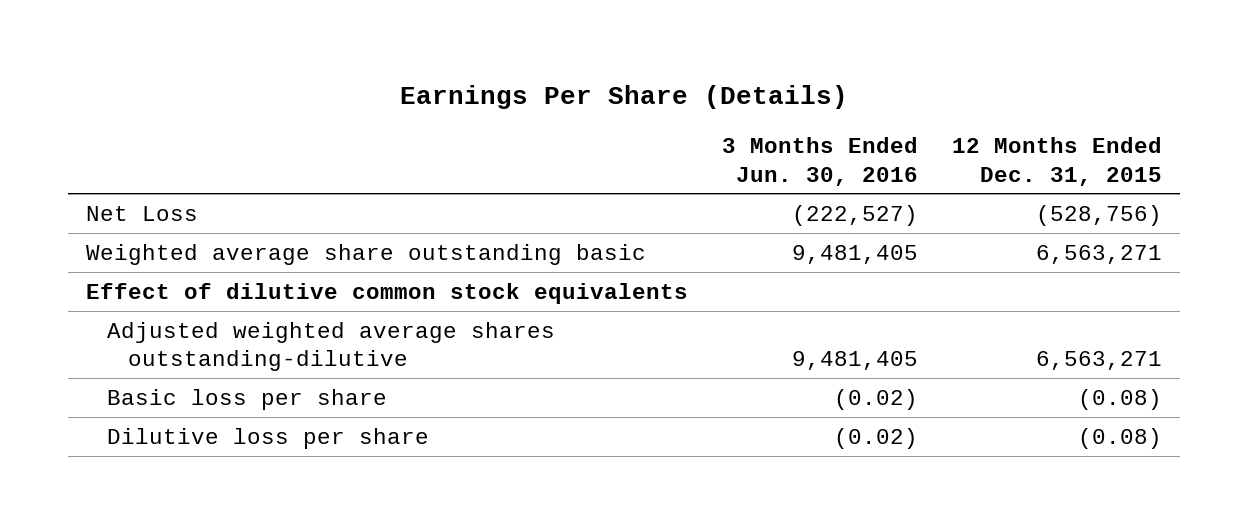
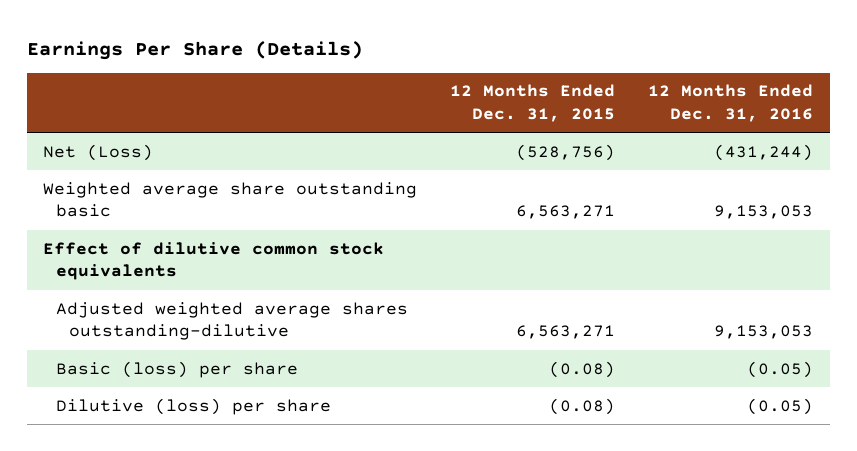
[721,136,918,186] 3 Months Ended Jun. 30, 2016 -> none
none -> [648,84,814,123] 12 Months Ended Dec. 31, 2016
[85,205,198,221] Net Loss -> [43,143,154,161] Net (Loss)
[106,388,387,410] Basic loss per share -> [56,360,299,378] Basic (loss) per share
[106,427,429,449] Dilutive loss per share -> [56,397,332,415] Dilutive (loss) per share

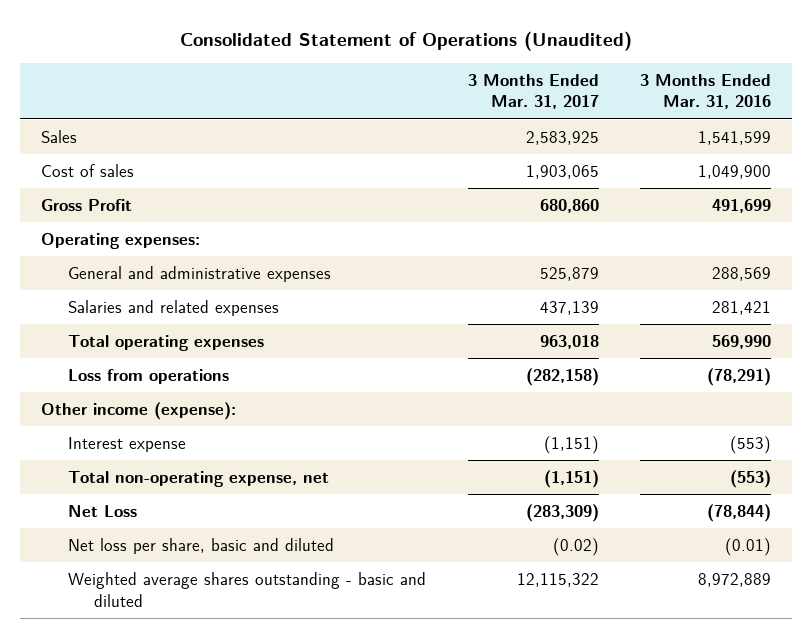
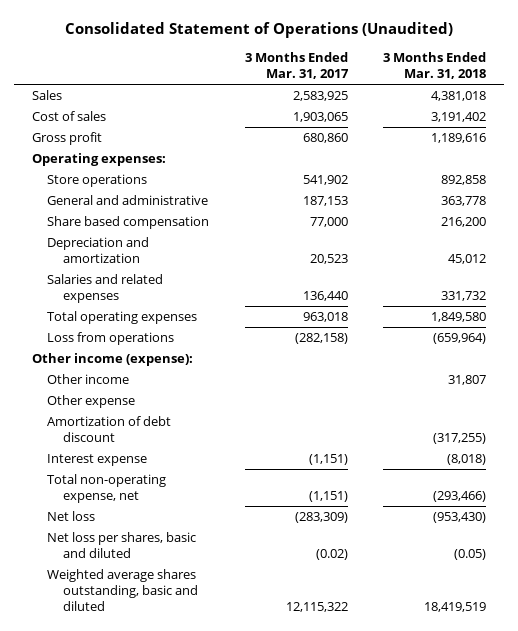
[640,73,772,110] 3 Months Ended Mar. 31, 2016 -> none
none -> [382,51,486,79] 3 Months Ended Mar. 31, 2018
[41,198,133,211] Gross Profit -> [32,132,103,146] Gross profit
none -> [47,174,148,188] Store operations
[67,265,331,282] General and administrative expenses -> [47,195,209,206] General and administrative
[539,266,599,281] 525,879 -> [302,196,348,207] 187,153
none -> [47,216,210,230] Share based compensation
none -> [47,237,150,264] Depreciation and amortization
[539,300,599,315] 437,139 -> [302,291,348,302] 136,440
none -> [47,374,130,385] Other income
none -> [47,395,136,409] Other expense
none -> [47,416,172,443] Amortization of debt discount
[67,504,137,517] Net Loss -> [47,511,96,522] Net loss
[67,537,334,554] Net loss per share, basic and diluted -> [47,532,197,559] Net loss per shares, basic and diluted
[67,571,426,607] Weighted average shares outstanding - basic and diluted -> [47,569,198,612] Weighted average shares outstanding, basic and diluted

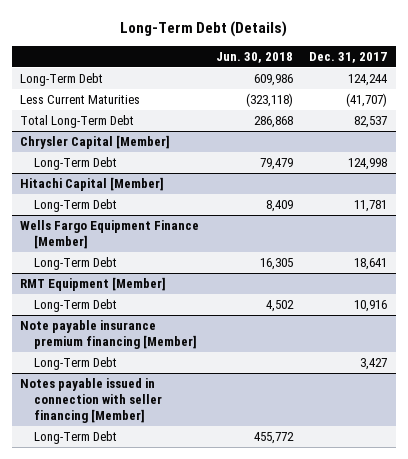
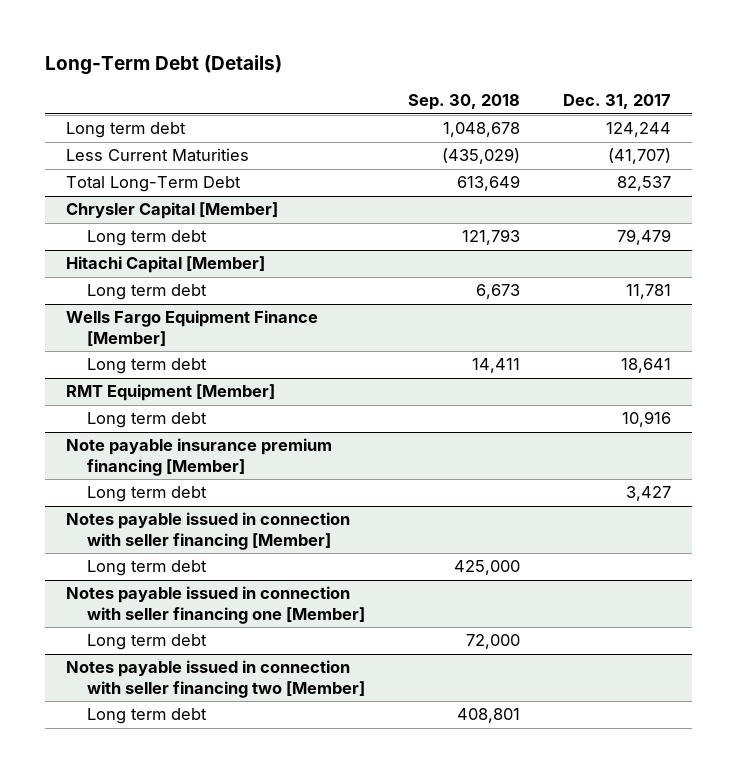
[215,51,293,63] Jun. 30, 2018 -> none
none -> [407,94,520,111] Sep. 30, 2018
[20,73,104,87] Long-Term Debt -> [66,122,187,139] Long term debt
[33,157,117,171] Long-Term Debt -> [87,230,208,247] Long term debt
[348,158,388,171] 124,998 -> [616,229,671,246] 79,479
[33,199,117,213] Long-Term Debt -> [87,284,208,301] Long term debt
[33,257,117,271] Long-Term Debt -> [87,358,208,375] Long term debt
[33,299,117,313] Long-Term Debt -> [87,412,208,429] Long term debt
[33,357,117,371] Long-Term Debt -> [87,486,208,503] Long term debt
[33,431,117,445] Long-Term Debt -> [87,560,208,577] Long term debt
none -> [66,586,366,625] Notes payable issued in connection with seller financing one [Member]
none -> [87,634,208,651] Long term debt
none -> [66,660,366,699] Notes payable issued in connection with seller financing two [Member]
none -> [87,708,208,725] Long term debt

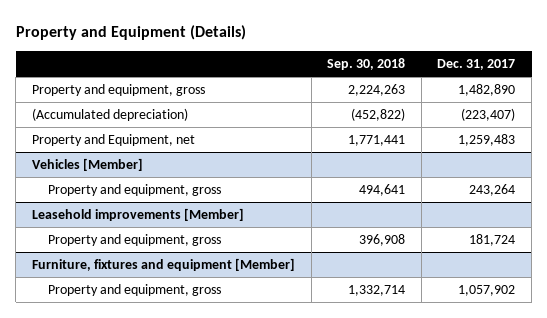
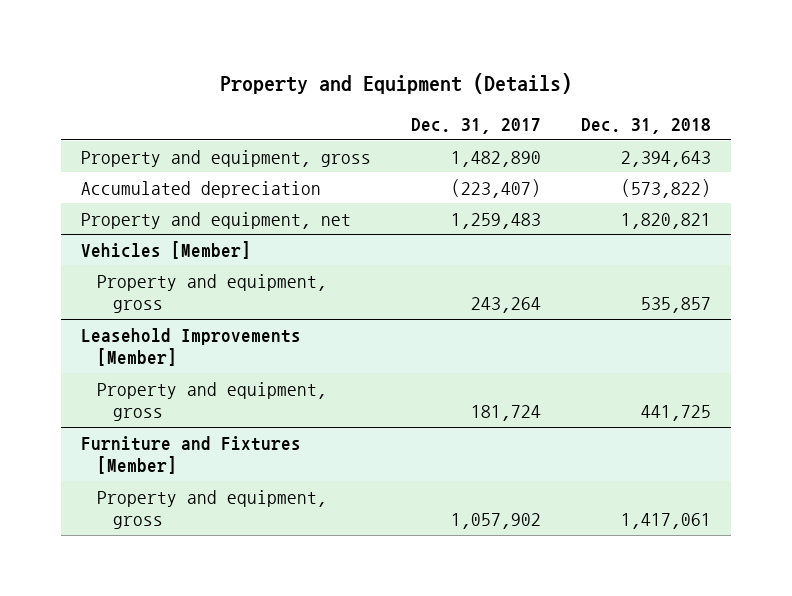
[327,57,406,70] Sep. 30, 2018 -> none
none -> [581,117,712,134] Dec. 31, 2018
[31,108,188,122] (Accumulated depreciation) -> [80,180,321,198] Accumulated depreciation
[31,134,195,147] Property and Equipment, net -> [80,211,351,229] Property and equipment, net
[31,208,244,222] Leasehold improvements [Member] -> [80,327,301,367] Leasehold Improvements [Member]
[31,258,295,272] Furniture, fixtures and equipment [Member] -> [80,435,301,475] Furniture and Fixtures [Member]

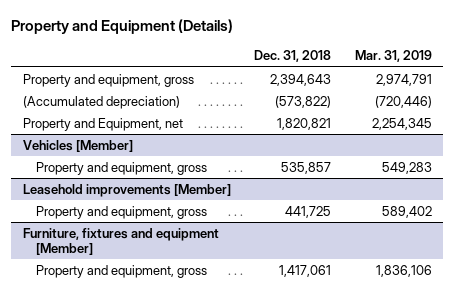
[411,117,542,134] Dec. 31, 2017 -> none
none -> [354,50,432,63] Mar. 31, 2019
[80,180,321,198] Accumulated depreciation -> [23,95,181,109] (Accumulated depreciation)
[80,211,351,229] Property and equipment, net -> [23,117,184,131] Property and Equipment, net
[80,327,301,367] Leasehold Improvements [Member] -> [23,183,232,197] Leasehold improvements [Member]
[80,435,301,475] Furniture and Fixtures [Member] -> [23,227,220,255] Furniture, fixtures and equipment [Member]

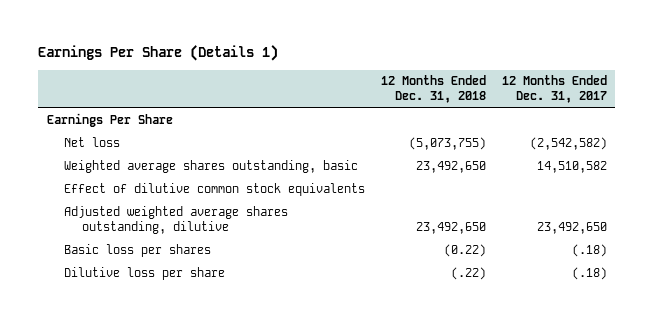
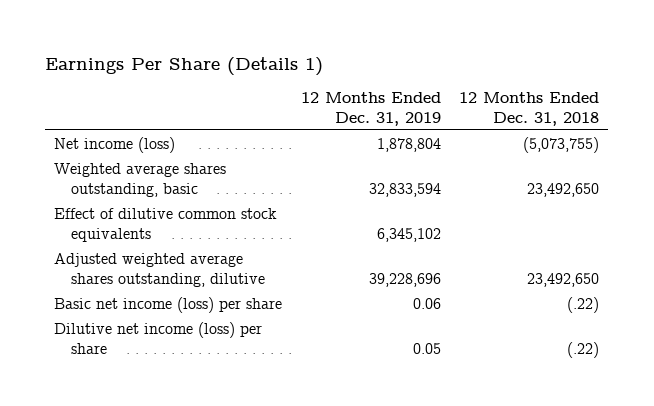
[502,75,608,104] 12 Months Ended Dec. 31, 2017 -> none
none -> [300,91,441,126] 12 Months Ended Dec. 31, 2019
[46,112,173,127] Earnings Per Share -> none
[64,136,121,147] Net loss -> [54,136,176,153] Net income (loss)
[64,243,212,257] Basic loss per shares -> [54,296,283,313] Basic net income (loss) per share
[444,243,487,257] (0.22) -> [567,296,600,313] (.22)
[64,266,226,280] Dilutive loss per share -> [54,321,263,354] Dilutive net income (loss) per share

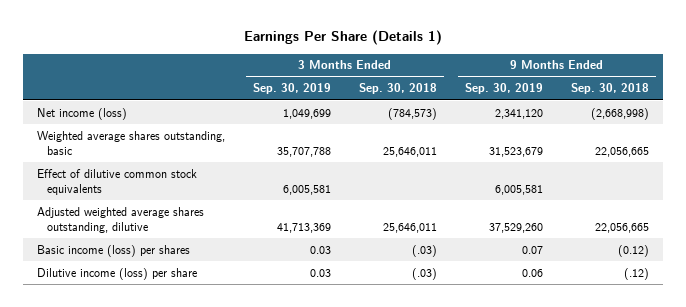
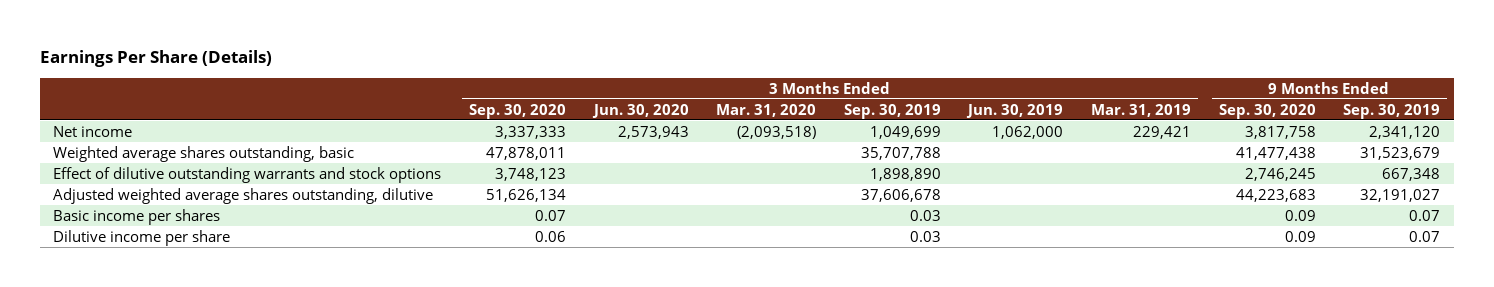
[243,30,442,46] Earnings Per Share (Details 1) -> [39,49,272,67] Earnings Per Share (Details)
[358,83,437,95] Sep. 30, 2018 -> none
[571,83,650,95] Sep. 30, 2018 -> none
none -> [469,103,567,119] Sep. 30, 2020
none -> [591,103,689,118] Jun. 30, 2020
none -> [716,103,817,117] Mar. 31, 2020
none -> [966,103,1064,118] Jun. 30, 2019
none -> [1091,103,1192,117] Mar. 31, 2019
none -> [1218,103,1316,119] Sep. 30, 2020
[36,107,127,120] Net income (loss) -> [53,125,133,137] Net income
[36,168,197,195] Effect of dilutive common stock equivalents -> [53,166,442,183] Effect of dilutive outstanding warrants and stock options
[282,184,331,195] 6,005,581 -> [869,167,941,181] 1,898,890
[494,184,543,195] 6,005,581 -> [1382,167,1441,181] 667,348
[276,222,331,233] 41,713,369 -> [860,188,941,202] 37,606,678
[488,222,543,233] 37,529,260 -> [1360,188,1441,202] 32,191,027
[36,244,190,257] Basic income (loss) per shares -> [53,208,221,225] Basic income per shares
[36,267,197,280] Dilutive income (loss) per share -> [53,229,231,246] Dilutive income per share
[521,268,543,277] 0.06 -> [1409,230,1441,242] 0.07

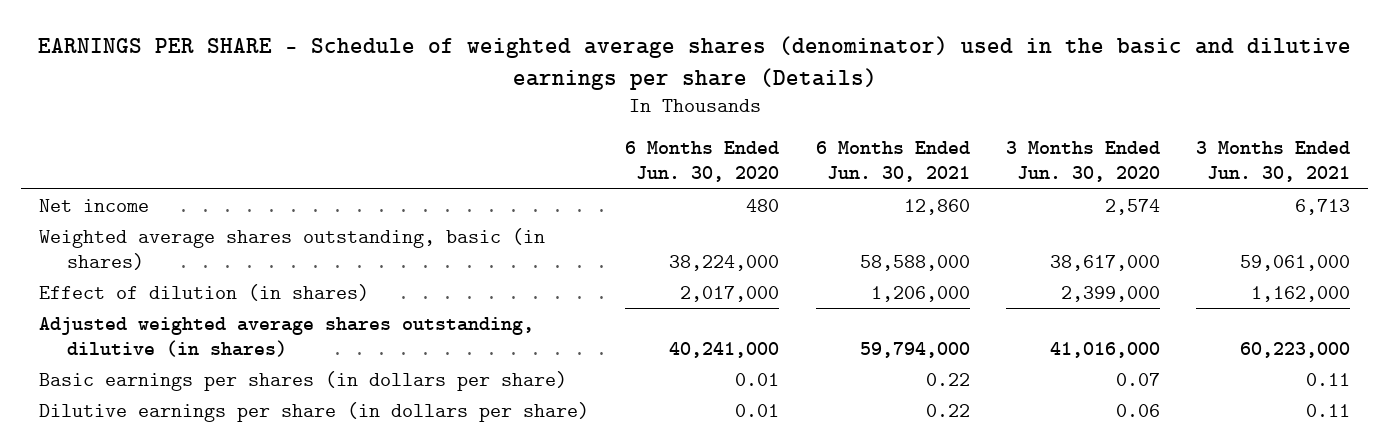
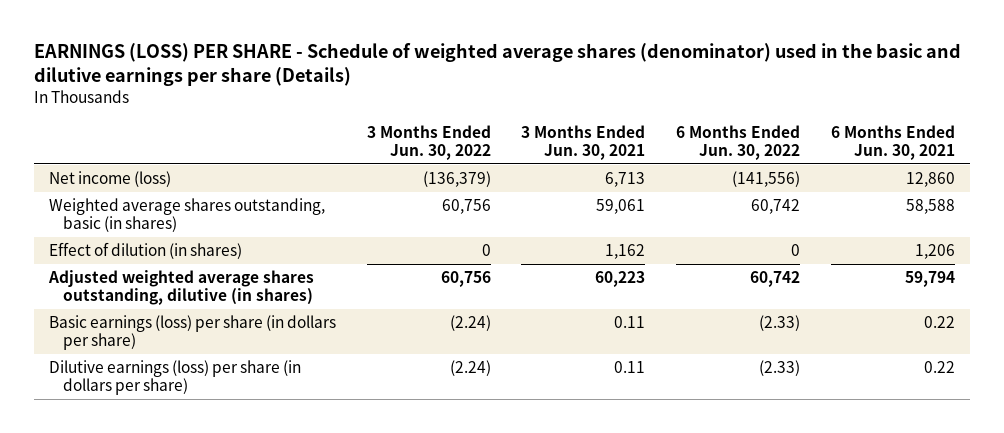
[37,35,1351,90] EARNINGS PER SHARE - Schedule of weighted average shares (denominator) used in the basic and dilutive earnings per share (Details) -> [34,43,962,87] EARNINGS (LOSS) PER SHARE - Schedule of weighted average shares (denominator) used in the basic and dilutive earnings per share (Details)
[625,141,780,183] 6 Months Ended Jun. 30, 2020 -> none
[1005,141,1160,183] 3 Months Ended Jun. 30, 2020 -> none
none -> [366,124,491,160] 3 Months Ended Jun. 30, 2022
none -> [675,124,800,160] 6 Months Ended Jun. 30, 2022
[39,198,150,212] Net income -> [49,171,172,188] Net income (loss)
[859,254,970,271] 58,588,000 -> [905,199,955,215] 58,588
[1239,254,1350,271] 59,061,000 -> [596,199,646,215] 59,061
[870,285,970,302] 1,206,000 -> [914,244,955,260] 1,206
[1250,285,1350,302] 1,162,000 -> [605,244,646,260] 1,162
[859,341,970,358] 59,794,000 -> [904,271,955,288] 59,794
[1239,341,1350,358] 60,223,000 -> [595,271,646,288] 60,223
[39,370,568,391] Basic earnings per shares (in dollars per share) -> [49,315,337,351] Basic earnings (loss) per share (in dollars per share)
[39,401,590,422] Dilutive earnings per share (in dollars per share) -> [49,360,302,396] Dilutive earnings (loss) per share (in dollars per share)

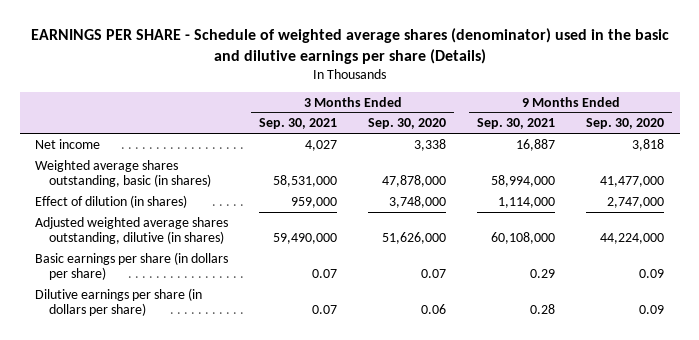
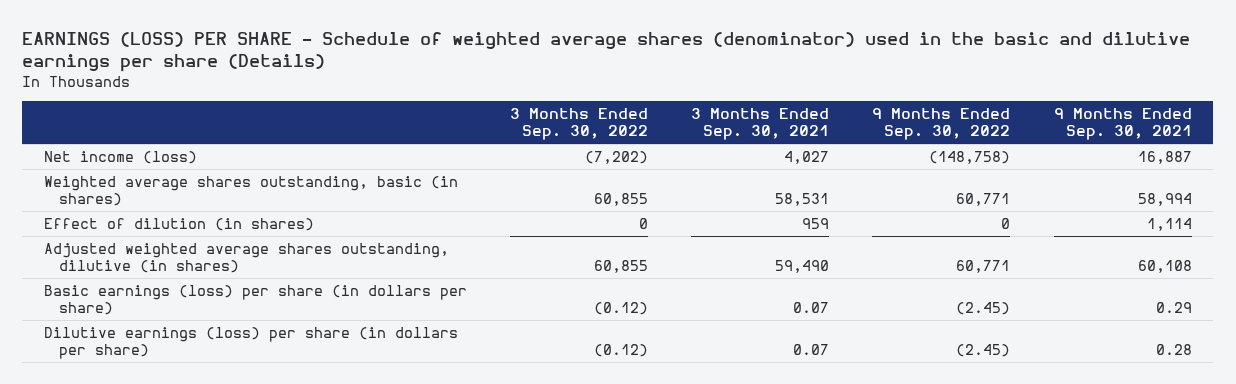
[30,28,669,64] EARNINGS PER SHARE - Schedule of weighted average shares (denominator) used in the basic and dilutive earnings per share (Details) -> [22,31,1191,73] EARNINGS (LOSS) PER SHARE - Schedule of weighted average shares (denominator) used in the basic and dilutive earnings per share (Details)
[368,118,447,130] Sep. 30, 2020 -> none
[586,118,665,130] Sep. 30, 2020 -> none
none -> [510,108,649,141] 3 Months Ended Sep. 30, 2022
none -> [872,108,1011,141] 9 Months Ended Sep. 30, 2022
[35,138,101,149] Net income -> [43,151,197,165] Net income (loss)
[273,174,338,187] 58,531,000 -> [775,192,830,206] 58,531
[491,174,556,187] 58,994,000 -> [1137,192,1192,206] 58,994
[291,196,338,208] 959,000 -> [802,218,830,230] 959
[498,196,556,208] 1,114,000 -> [1146,218,1192,232] 1,114
[273,232,338,244] 59,490,000 -> [775,259,830,273] 59,490
[491,231,556,244] 60,108,000 -> [1137,259,1192,273] 60,108
[35,251,229,280] Basic earnings per share (in dollars per share) -> [43,285,467,315] Basic earnings (loss) per share (in dollars per share)
[35,287,203,316] Dilutive earnings per share (in dollars per share) -> [43,327,458,359] Dilutive earnings (loss) per share (in dollars per share)

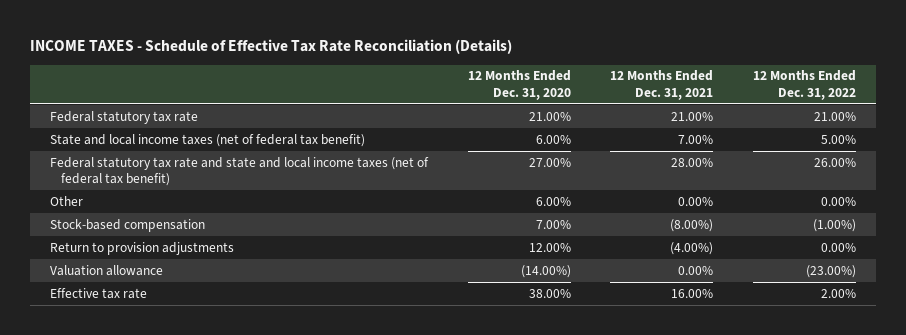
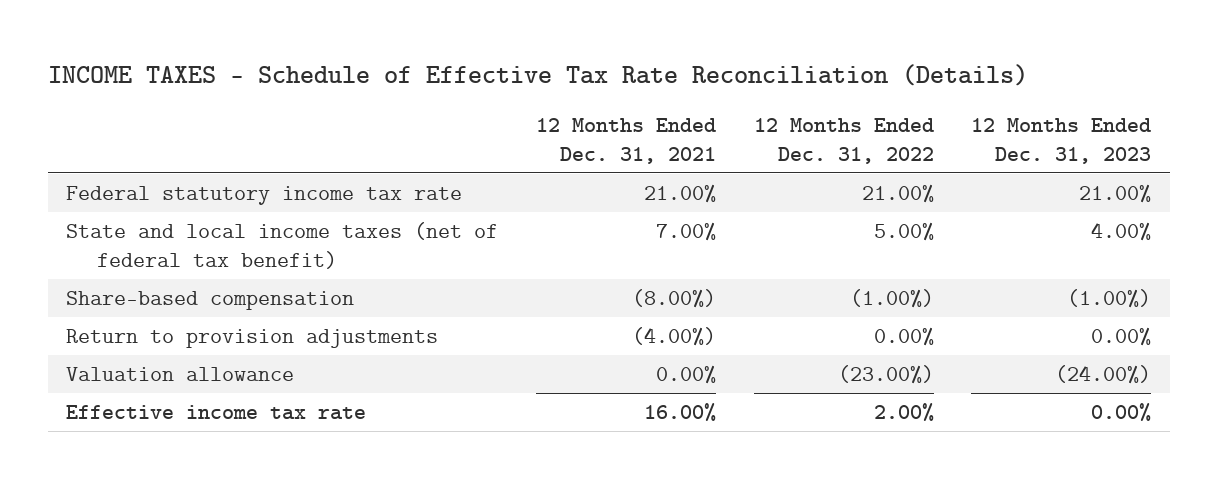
[467,70,571,100] 12 Months Ended Dec. 31, 2020 -> none
none -> [971,117,1152,164] 12 Months Ended Dec. 31, 2023
[49,110,198,124] Federal statutory tax rate -> [66,185,463,205] Federal statutory income tax rate
[49,156,429,187] Federal statutory tax rate and state and local income taxes (net of federal tax benefit) -> none
[49,195,83,206] Other -> none
[49,218,205,232] Stock-based compensation -> [66,290,355,310] Share-based compensation
[49,287,147,299] Effective tax rate -> [66,404,367,420] Effective income tax rate

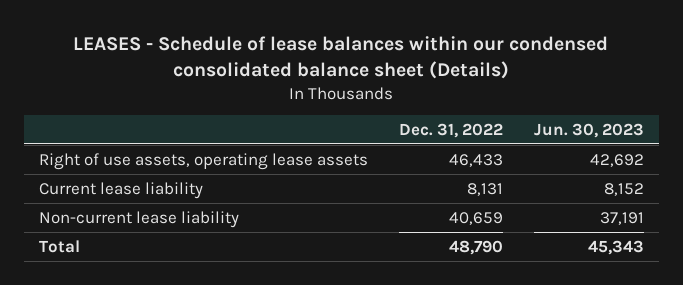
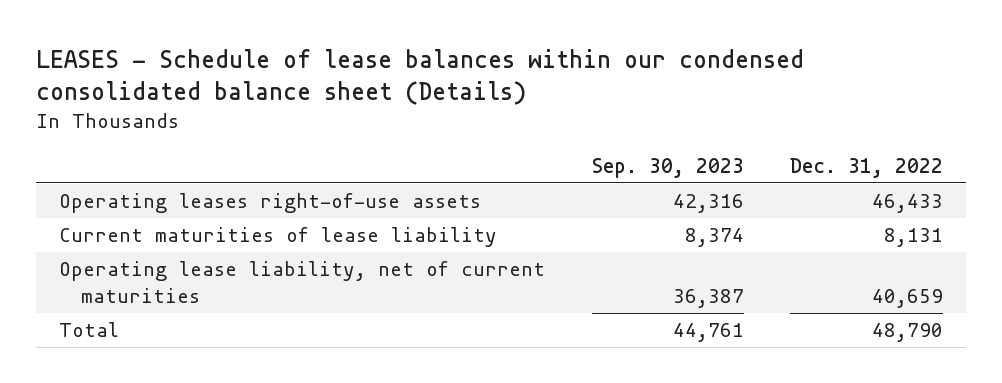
[533,122,644,138] Jun. 30, 2023 -> none
none -> [591,158,744,179] Sep. 30, 2023
[39,152,369,170] Right of use assets, operating lease assets -> [59,193,482,214] Operating leases right-of-use assets
[39,181,204,199] Current lease liability -> [59,227,498,248] Current maturities of lease liability
[39,210,240,228] Non-current lease liability -> [59,261,546,303] Operating lease liability, net of current maturities

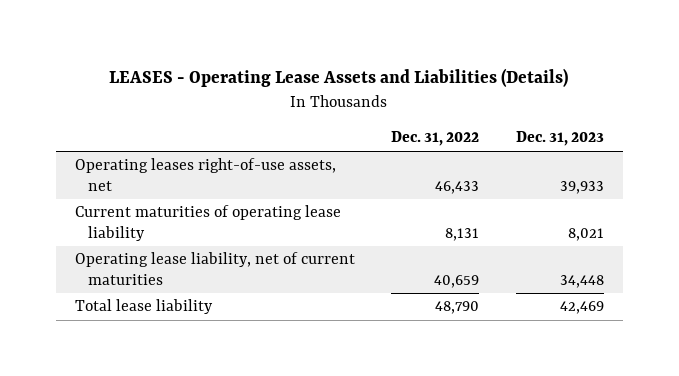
[35,49,804,106] LEASES - Schedule of lease balances within our condensed consolidated balance sheet (Details) -> [109,68,569,88] LEASES - Operating Lease Assets and Liabilities (Details)
[591,158,744,179] Sep. 30, 2023 -> none
none -> [516,131,605,147] Dec. 31, 2023
[59,193,482,214] Operating leases right-of-use assets -> [74,158,336,191] Operating leases right-of-use assets, net
[59,227,498,248] Current maturities of lease liability -> [74,205,341,241] Current maturities of operating lease liability
[59,322,120,338] Total -> [74,299,213,315] Total lease liability

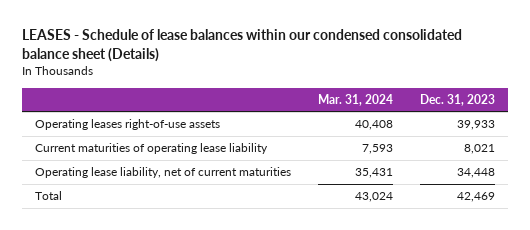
[109,68,569,88] LEASES - Operating Lease Assets and Liabilities (Details) -> [21,29,462,63] LEASES - Schedule of lease balances within our condensed consolidated balance sheet (Details)
[391,131,480,147] Dec. 31, 2022 -> none
none -> [317,93,393,106] Mar. 31, 2024
[74,158,336,191] Operating leases right-of-use assets, net -> [35,119,221,131] Operating leases right-of-use assets
[74,299,213,315] Total lease liability -> [35,191,63,201] Total

